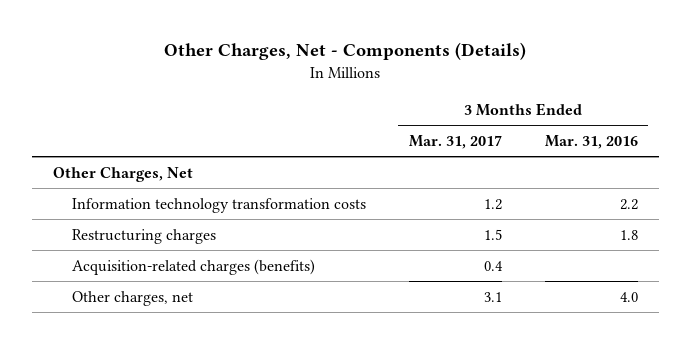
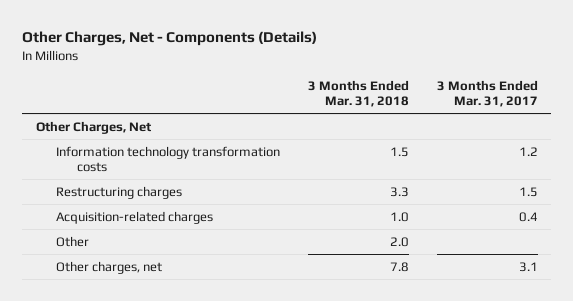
[544,134,638,149] Mar. 31, 2016 -> none
none -> [307,79,409,107] 3 Months Ended Mar. 31, 2018
[72,258,316,275] Acquisition-related charges (benefits) -> [56,210,214,224] Acquisition-related charges
none -> [56,235,90,247] Other

